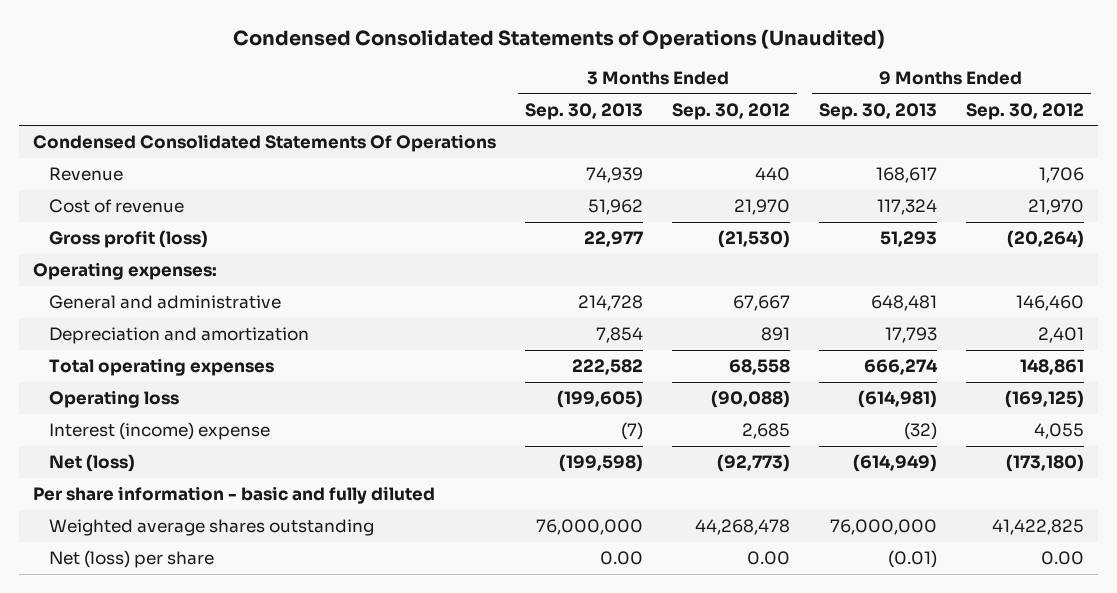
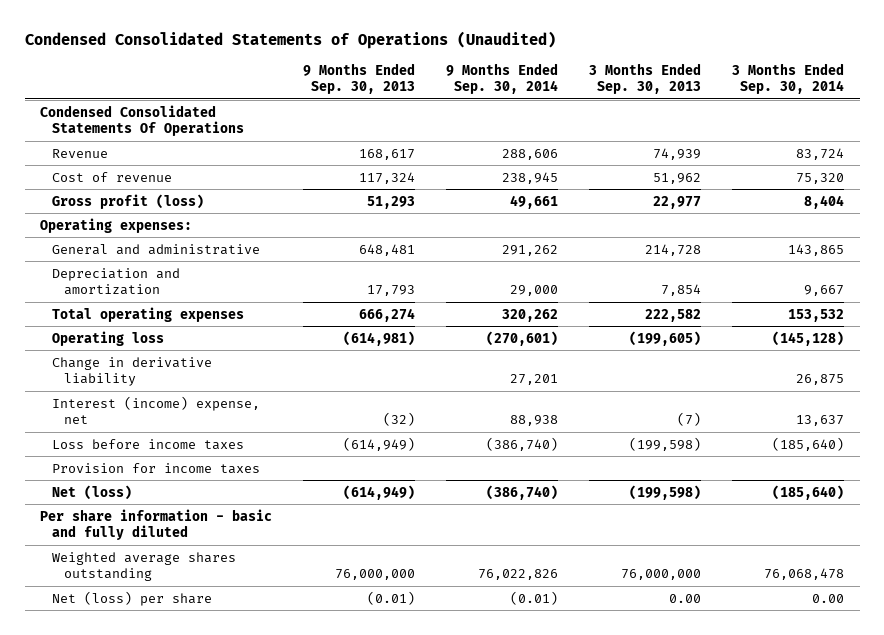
[672,102,791,120] Sep. 30, 2012 -> none
[965,102,1084,120] Sep. 30, 2012 -> none
none -> [446,62,559,95] 9 Months Ended Sep. 30, 2014
none -> [732,62,845,95] 3 Months Ended Sep. 30, 2014
none -> [51,356,212,387] Change in derivative liability
[49,422,271,441] Interest (income) expense -> [51,395,260,425] Interest (income) expense, net
none -> [51,438,244,450] Loss before income taxes
none -> [51,462,260,474] Provision for income taxes

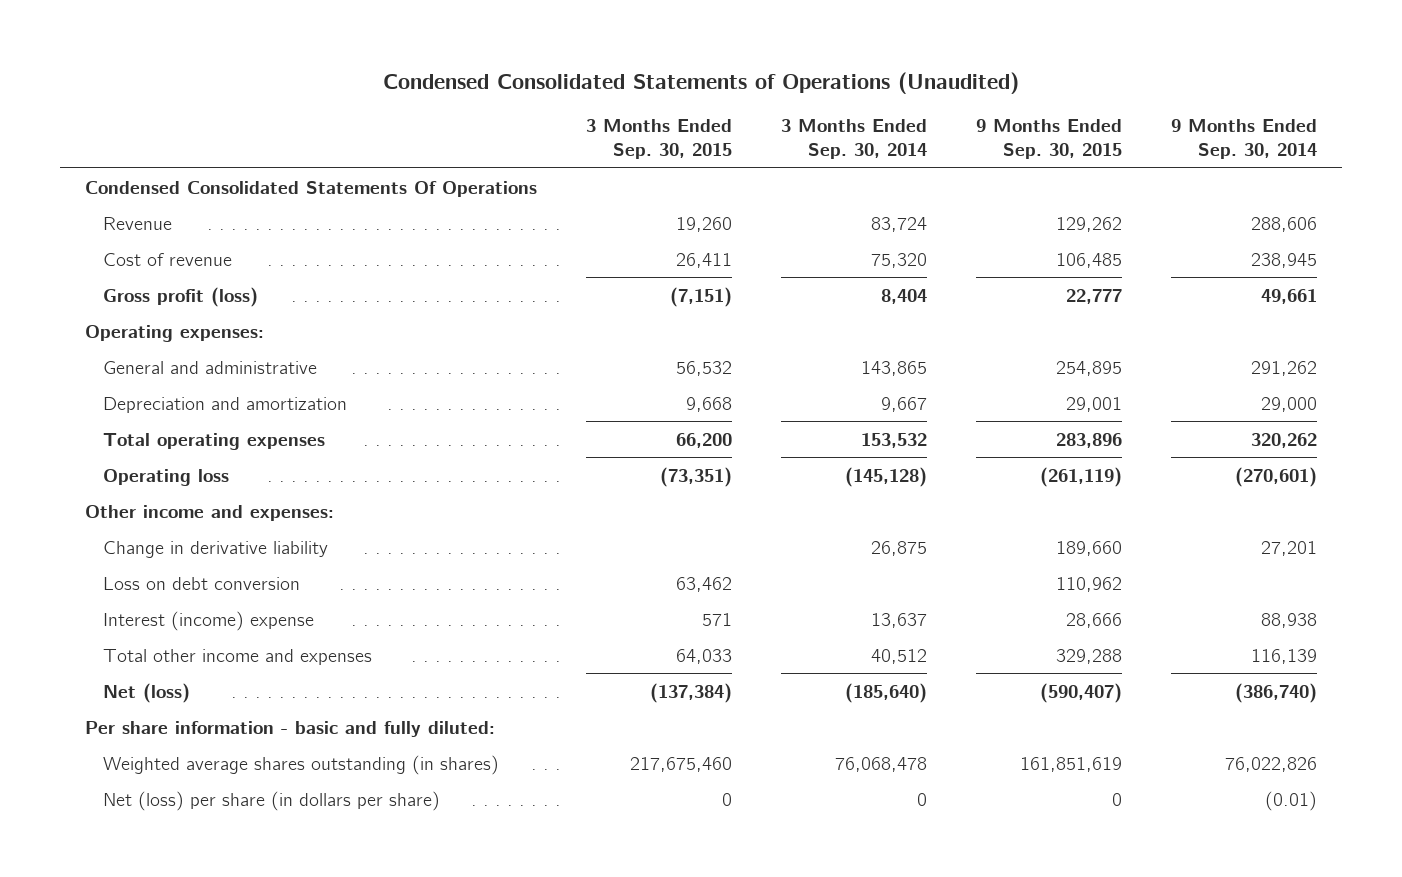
[303,62,416,95] 9 Months Ended Sep. 30, 2013 -> none
[589,62,702,95] 3 Months Ended Sep. 30, 2013 -> none
none -> [585,119,732,159] 3 Months Ended Sep. 30, 2015
none -> [976,119,1123,159] 9 Months Ended Sep. 30, 2015
none -> [84,504,334,521] Other income and expenses:
[51,438,244,450] Loss before income taxes -> none
[51,462,260,474] Provision for income taxes -> none
none -> [103,576,301,590] Loss on debt conversion
[51,395,260,425] Interest (income) expense, net -> [103,610,315,631] Interest (income) expense
none -> [103,648,373,665] Total other income and expenses
[40,508,273,541] Per share information - basic and fully diluted -> [84,720,495,737] Per share information - basic and fully diluted:
[51,551,236,582] Weighted average shares outstanding -> [103,754,500,775] Weighted average shares outstanding (in shares)
[51,590,212,606] Net (loss) per share -> [103,790,441,811] Net (loss) per share (in dollars per share)
[812,593,845,603] 0.00 -> [917,792,928,806] 0

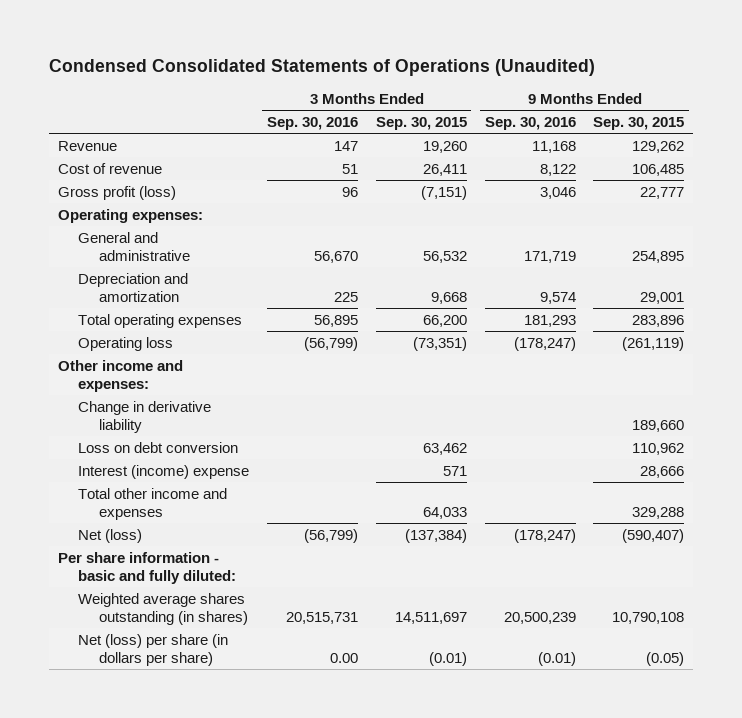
[781,119,928,159] 3 Months Ended Sep. 30, 2014 -> none
[1171,119,1318,159] 9 Months Ended Sep. 30, 2014 -> none
none -> [266,117,358,131] Sep. 30, 2016
none -> [484,117,576,131] Sep. 30, 2016
[84,180,537,197] Condensed Consolidated Statements Of Operations -> none
[629,756,732,772] 217,675,460 -> [394,611,467,624] 14,511,697
[1020,756,1123,772] 161,851,619 -> [612,611,685,624] 10,790,108
[721,792,732,806] 0 -> [428,651,467,666] (0.01)
[1112,792,1123,806] 0 -> [646,651,685,666] (0.05)

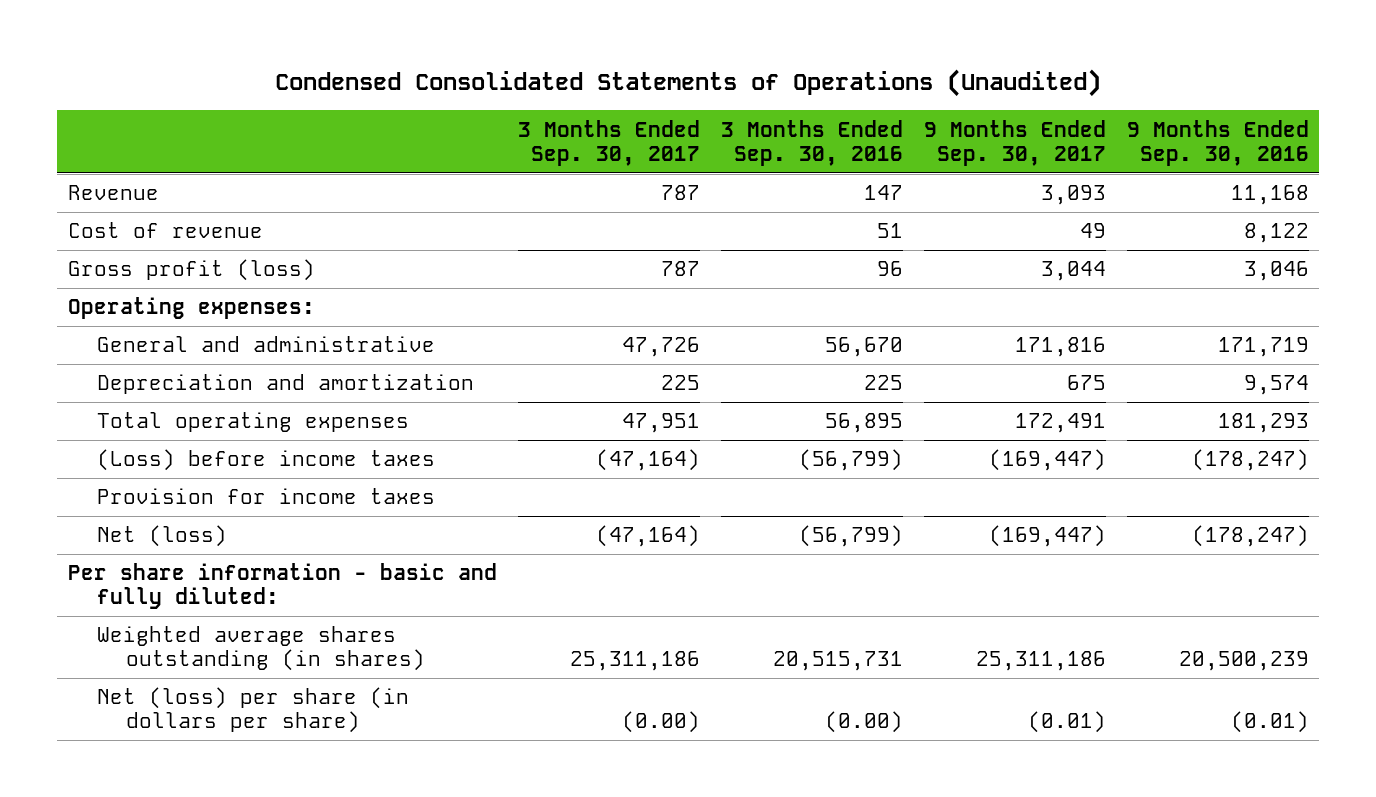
[375,117,467,131] Sep. 30, 2015 -> none
[593,117,685,131] Sep. 30, 2015 -> none
none -> [517,119,700,166] 3 Months Ended Sep. 30, 2017
none -> [923,119,1106,166] 9 Months Ended Sep. 30, 2017
[57,359,183,392] Other income and expenses: -> none
[78,400,212,433] Change in derivative liability -> none
[78,441,239,453] Loss on debt conversion -> none
[78,464,250,479] Interest (income) expense -> none
[78,487,228,520] Total other income and expenses -> none
[78,336,174,351] Operating loss -> [97,449,436,472] (Loss) before income taxes
none -> [97,488,436,505] Provision for income taxes
[329,652,358,663] 0.00 -> [824,711,903,734] (0.00)

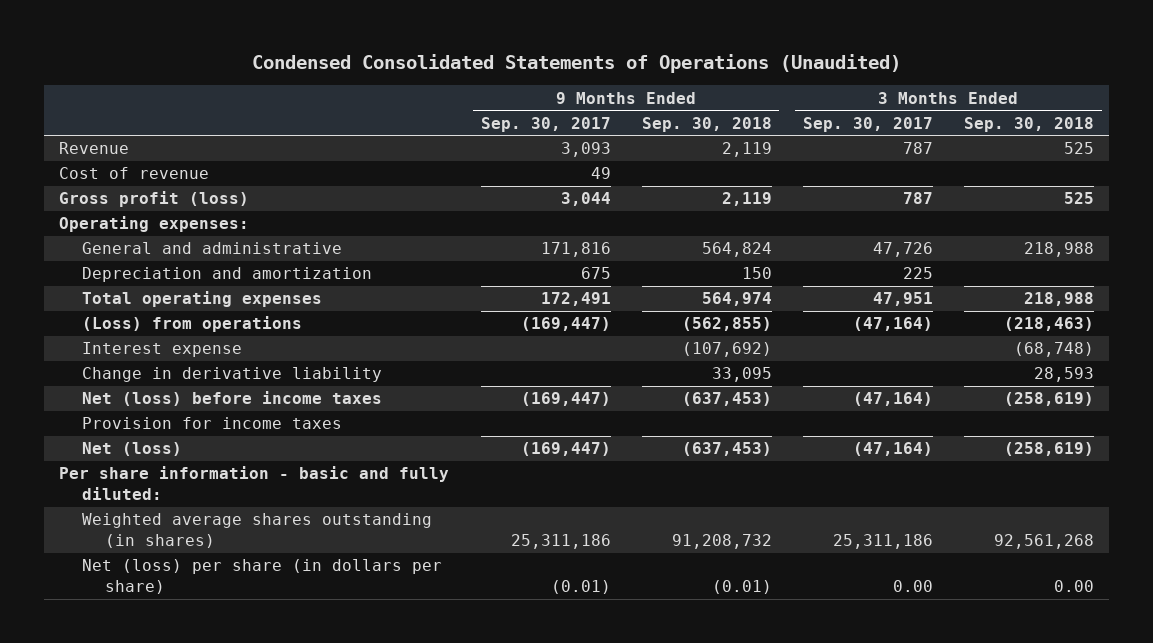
[720,119,903,166] 3 Months Ended Sep. 30, 2016 -> none
[1126,119,1309,166] 9 Months Ended Sep. 30, 2016 -> none
none -> [641,116,772,132] Sep. 30, 2018
none -> [963,116,1094,132] Sep. 30, 2018
none -> [82,316,303,333] (Loss) from operations
none -> [82,342,243,358] Interest expense
none -> [82,367,383,383] Change in derivative liability
[97,449,436,472] (Loss) before income taxes -> [82,391,383,407] Net (loss) before income taxes
[621,711,700,734] (0.00) -> [892,580,933,593] 0.00

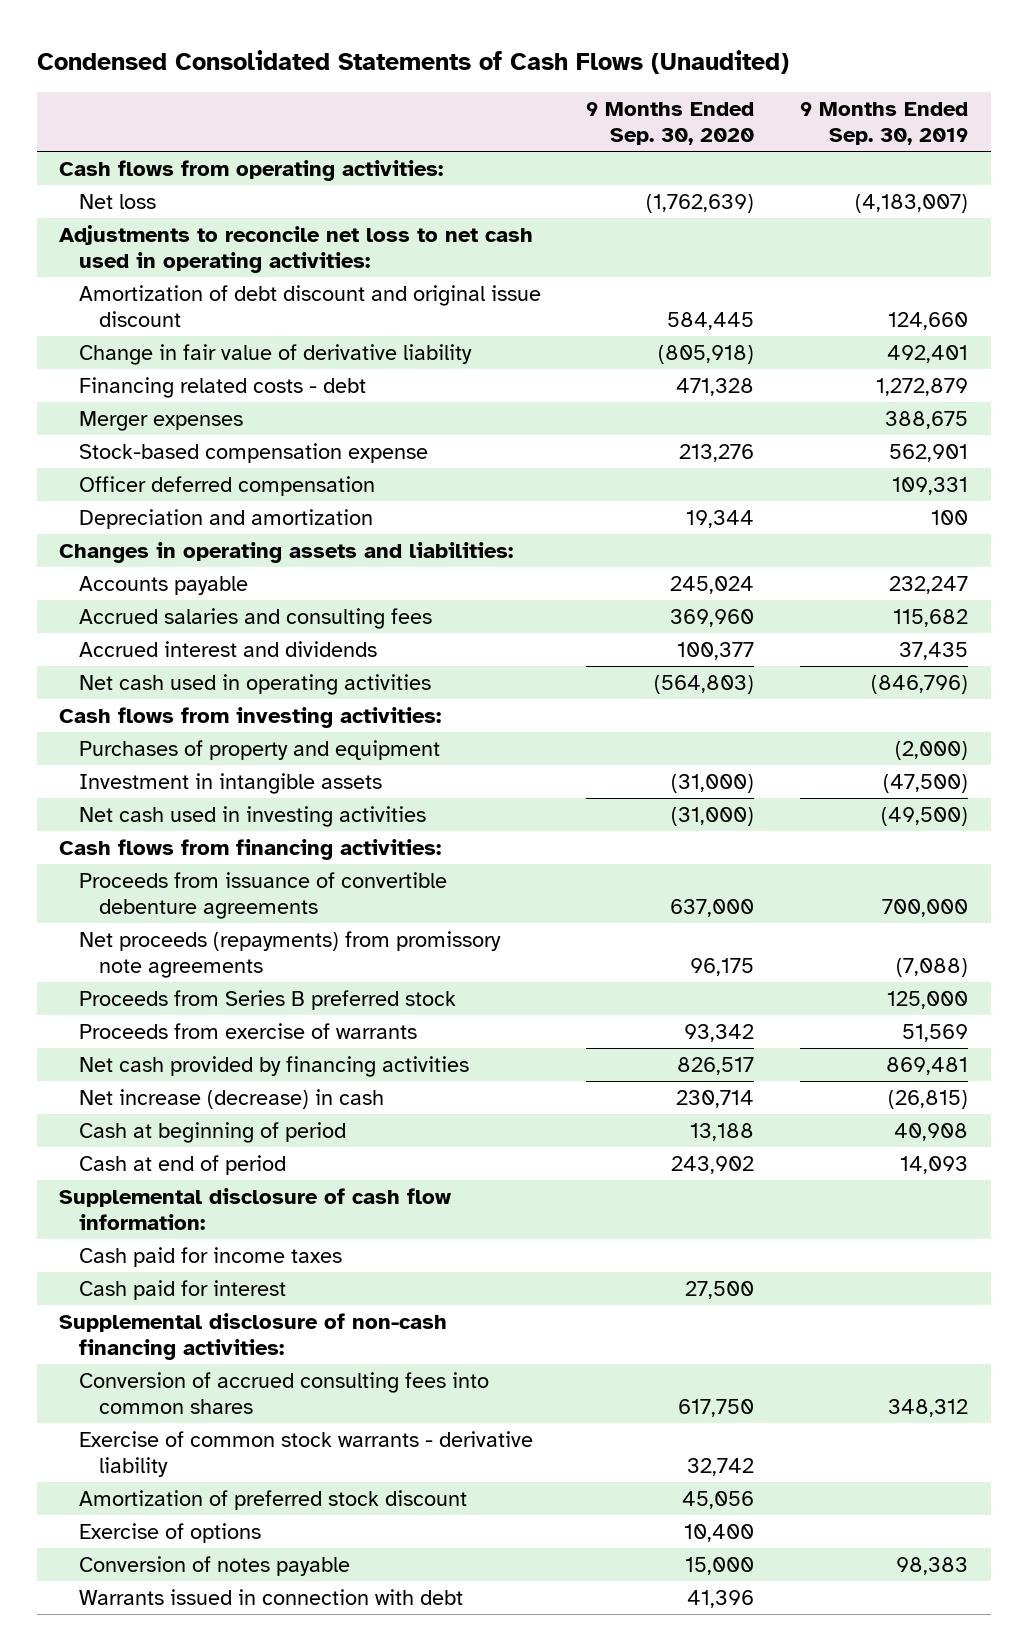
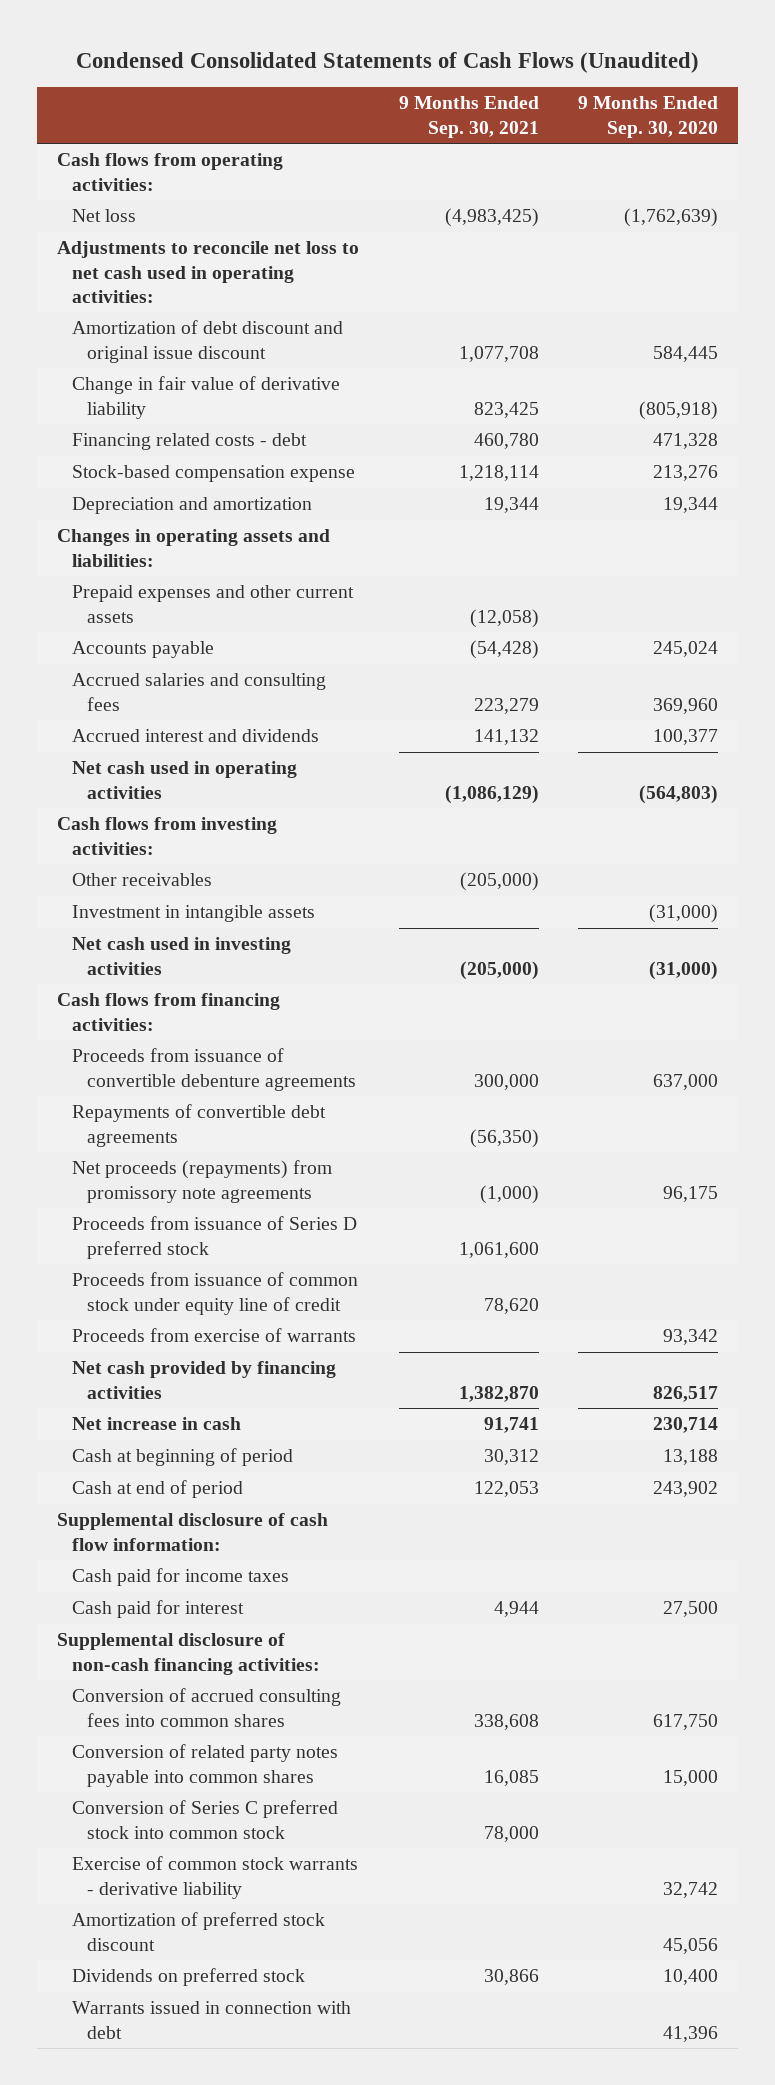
[799,101,968,146] 9 Months Ended Sep. 30, 2019 -> none
none -> [398,96,539,138] 9 Months Ended Sep. 30, 2021
[78,410,243,431] Merger expenses -> none
[78,475,375,496] Officer deferred compensation -> none
none -> [71,585,354,623] Prepaid expenses and other current assets
[78,739,440,760] Purchases of property and equipment -> none
none -> [71,873,212,887] Other receivables
none -> [71,1104,326,1147] Repayments of convertible debt agreements
[78,989,456,1010] Proceeds from Series B preferred stock -> [71,1216,357,1259] Proceeds from issuance of Series D preferred stock
none -> [71,1272,358,1315] Proceeds from issuance of common stock under equity line of credit
[78,1088,384,1109] Net increase (decrease) in cash -> [71,1417,241,1431] Net increase in cash
none -> [71,1744,338,1787] Conversion of related party notes payable into common shares
none -> [71,1800,338,1839] Conversion of Series C preferred stock into common stock
[78,1522,261,1543] Exercise of options -> none
[78,1555,350,1576] Conversion of notes payable -> none
none -> [71,1968,305,1987] Dividends on preferred stock

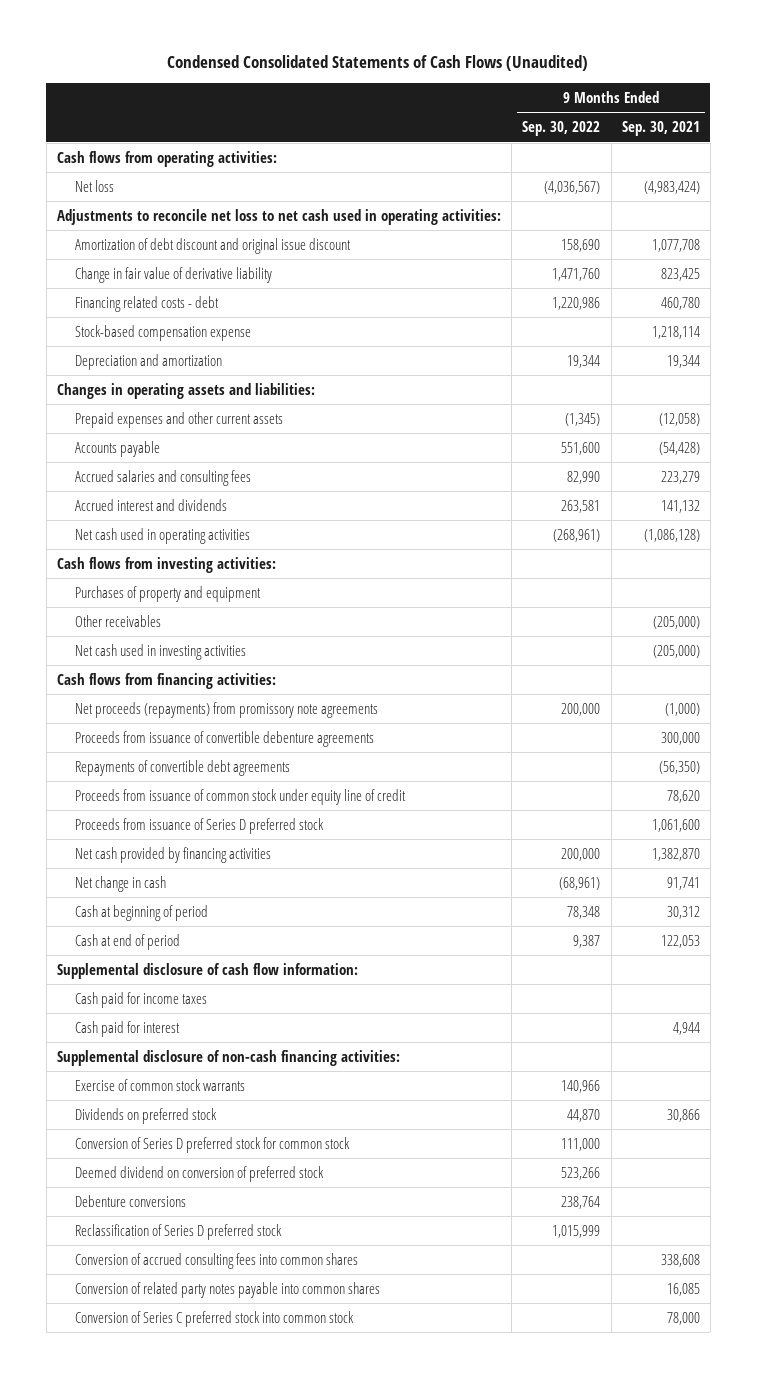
[578,96,719,138] 9 Months Ended Sep. 30, 2020 -> none
none -> [522,121,601,137] Sep. 30, 2022
[444,208,539,228] (4,983,425) -> [643,180,700,194] (4,983,424)
[444,784,539,804] (1,086,129) -> [643,528,700,542] (1,086,128)
none -> [75,585,262,602] Purchases of property and equipment
[71,905,315,923] Investment in intangible assets -> none
[71,1160,332,1203] Net proceeds (repayments) from promissory note agreements -> [75,701,379,718] Net proceeds (repayments) from promissory note agreements
[71,1328,356,1343] Proceeds from exercise of warrants -> none
[71,1216,357,1259] Proceeds from issuance of Series D preferred stock -> [75,817,325,834] Proceeds from issuance of Series D preferred stock
[71,1417,241,1431] Net increase in cash -> [75,875,167,892] Net change in cash
none -> [75,1078,246,1091] Exercise of common stock warrants
[71,1968,305,1987] Dividends on preferred stock -> [75,1107,218,1124] Dividends on preferred stock
none -> [75,1136,351,1153] Conversion of Series D preferred stock for common stock
none -> [75,1165,325,1182] Deemed dividend on conversion of preferred stock
none -> [75,1194,187,1207] Debenture conversions
none -> [75,1223,283,1240] Reclassification of Series D preferred stock
[71,1856,358,1899] Exercise of common stock warrants - derivative liability -> none
[71,1912,325,1951] Amortization of preferred stock discount -> none
[71,2001,351,2039] Warrants issued in connection with debt -> none

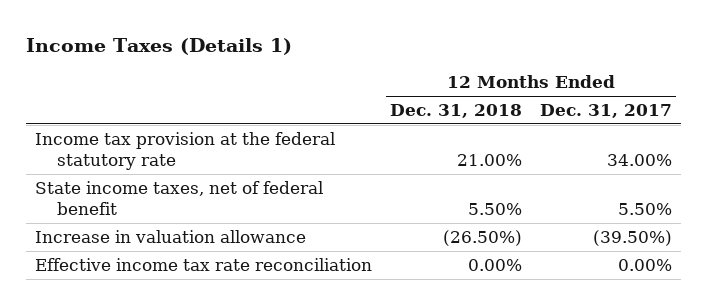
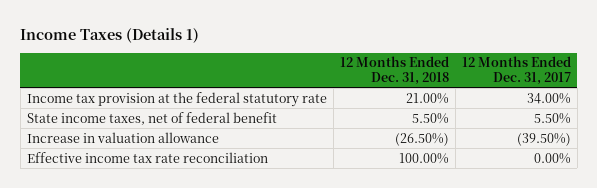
[467,258,522,271] 0.00% -> [398,152,449,164] 100.00%

